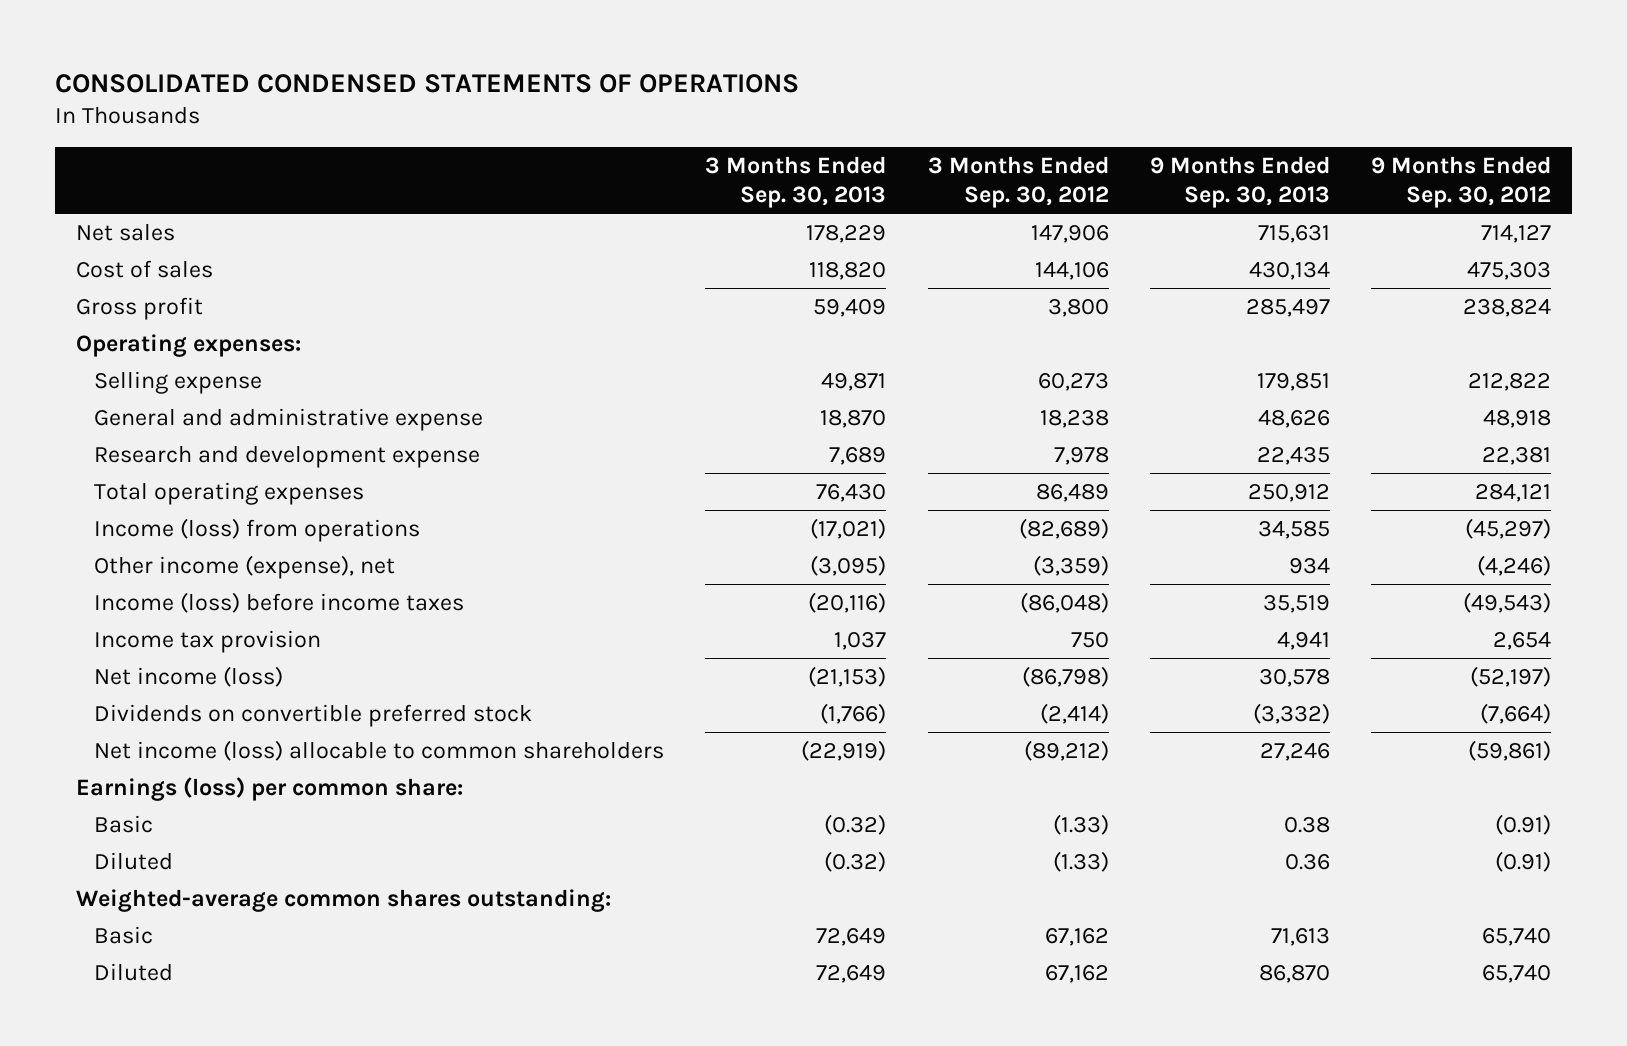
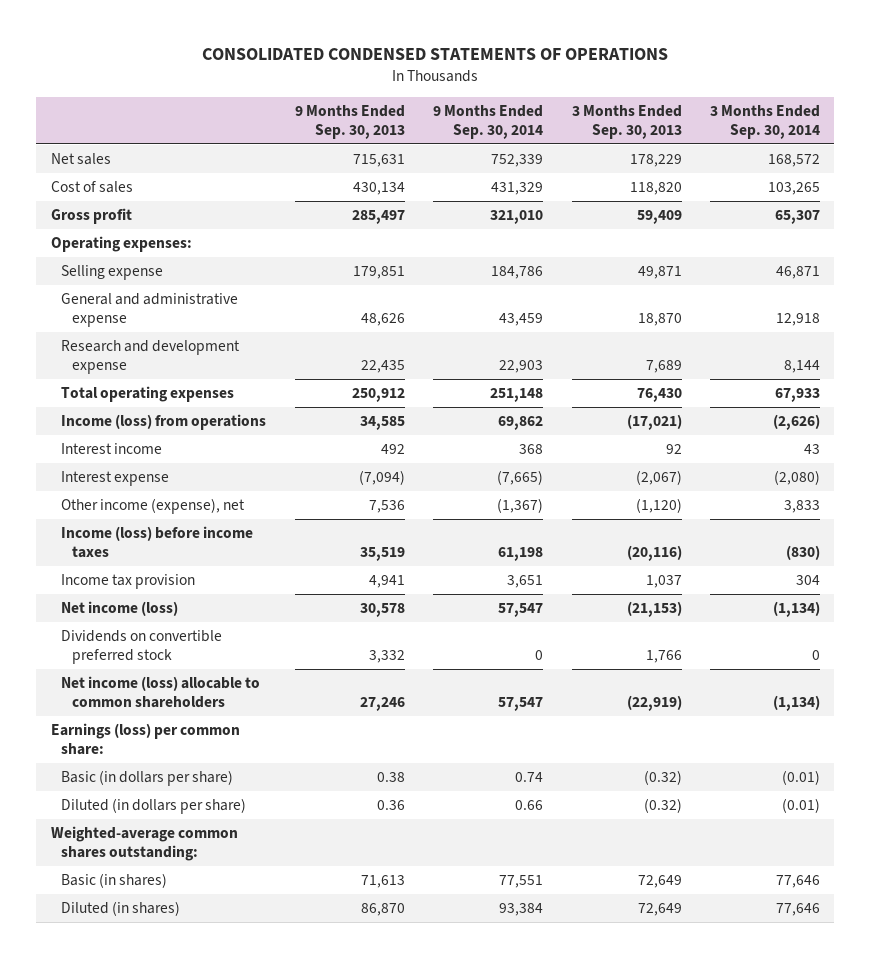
[927,156,1109,209] 3 Months Ended Sep. 30, 2012 -> none
[1371,156,1552,209] 9 Months Ended Sep. 30, 2012 -> none
none -> [433,104,544,139] 9 Months Ended Sep. 30, 2014
none -> [709,104,820,139] 3 Months Ended Sep. 30, 2014
none -> [61,442,163,454] Interest income
none -> [61,470,170,486] Interest expense
[810,555,887,577] (3,095) -> [635,497,682,513] (1,120)
[1289,558,1331,575] 934 -> [368,499,405,513] 7,536
[820,703,887,725] (1,766) -> [645,650,682,664] 1,766
[1253,703,1331,725] (3,332) -> [368,650,405,664] 3,332
[94,815,154,834] Basic -> [61,769,234,786] Basic (in dollars per share)
[94,852,174,871] Diluted -> [61,797,247,814] Diluted (in dollars per share)
[94,926,154,945] Basic -> [61,872,168,888] Basic (in shares)
[94,963,174,982] Diluted -> [61,900,181,916] Diluted (in shares)

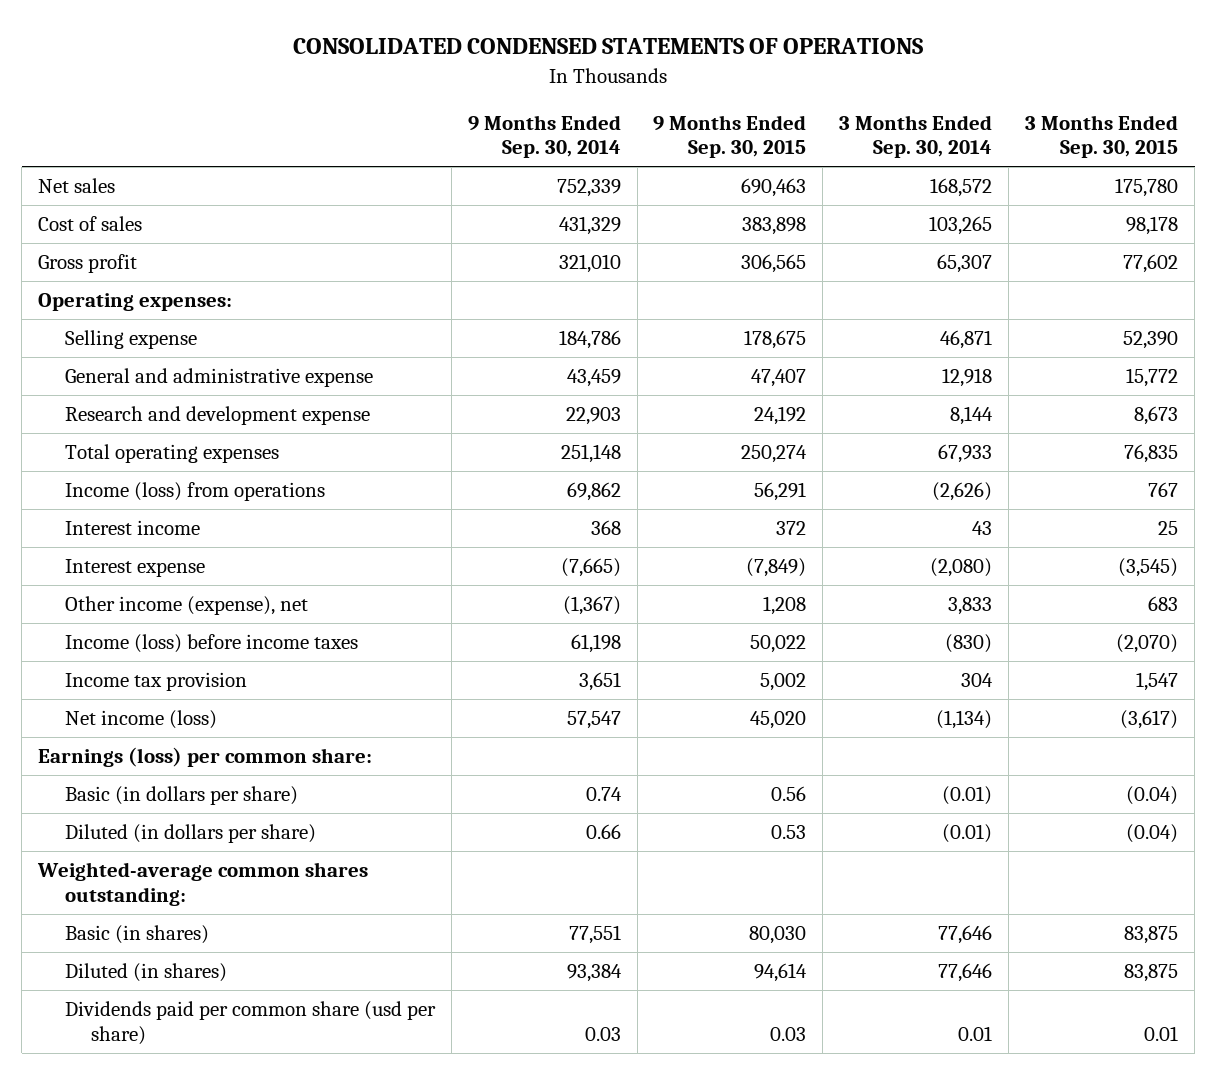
[294,104,405,139] 9 Months Ended Sep. 30, 2013 -> none
[571,104,682,139] 3 Months Ended Sep. 30, 2013 -> none
none -> [653,114,807,159] 9 Months Ended Sep. 30, 2015
none -> [1025,114,1179,159] 3 Months Ended Sep. 30, 2015
[61,629,223,665] Dividends on convertible preferred stock -> none
[61,675,261,709] Net income (loss) allocable to common shareholders -> none
none -> [64,1001,436,1045] Dividends paid per common share (usd per share)

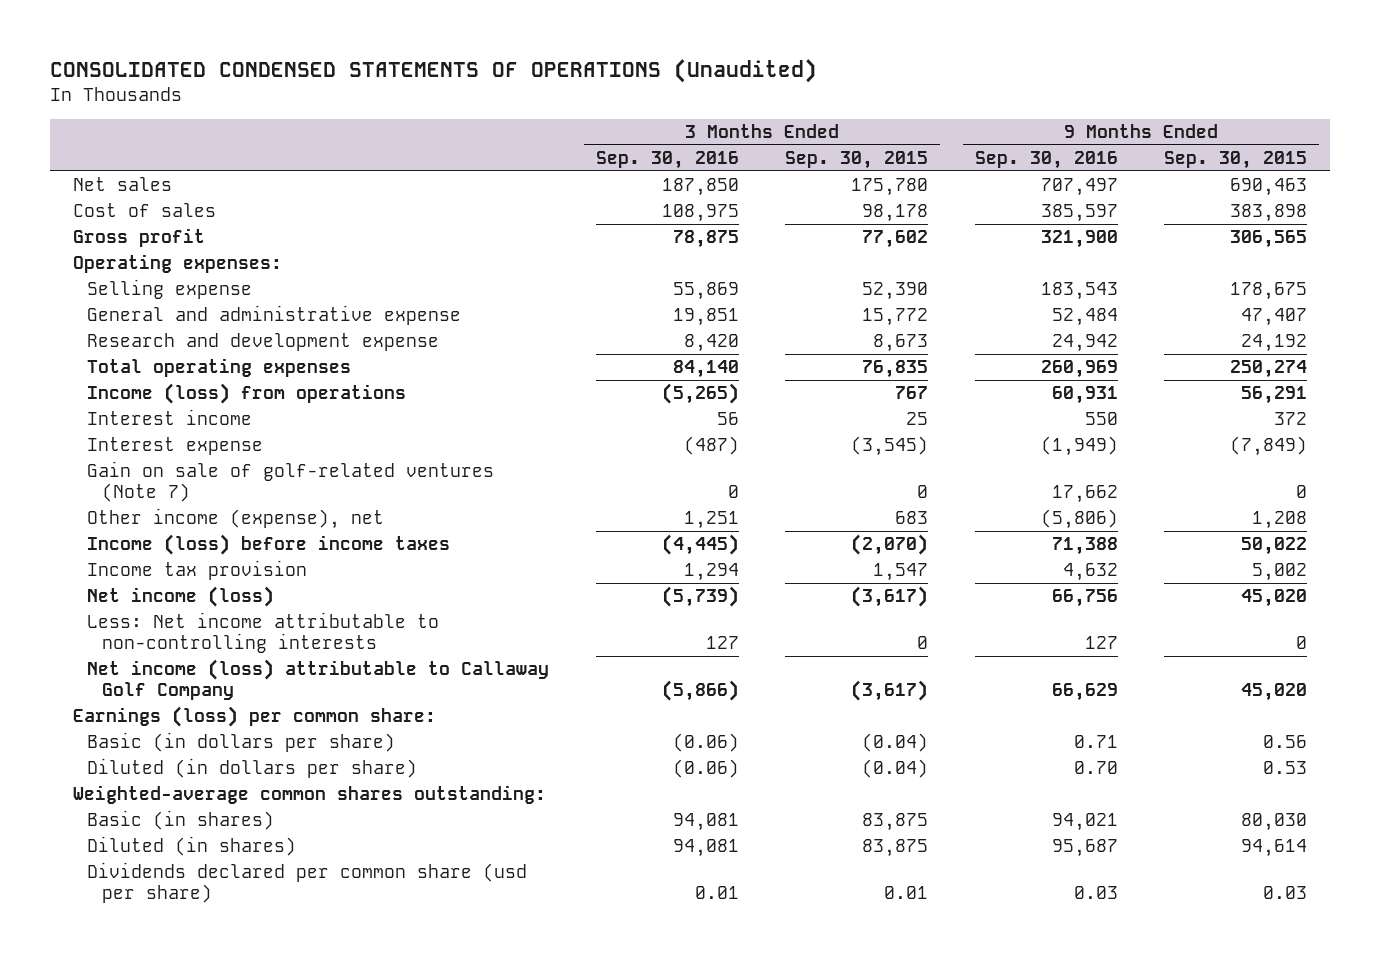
[293,38,924,55] CONSOLIDATED CONDENSED STATEMENTS OF OPERATIONS -> [49,59,817,84] CONSOLIDATED CONDENSED STATEMENTS OF OPERATIONS (Unaudited)
[467,114,621,159] 9 Months Ended Sep. 30, 2014 -> none
[839,114,993,159] 3 Months Ended Sep. 30, 2014 -> none
none -> [595,150,739,169] Sep. 30, 2016
none -> [974,150,1118,169] Sep. 30, 2016
none -> [87,461,495,502] Gain on sale of golf-related ventures (Note 7)
none -> [87,612,440,653] Less: Net income attributable to non-controlling interests
none -> [87,659,550,700] Net income (loss) attributable to Callaway Golf Company
[64,1001,436,1045] Dividends paid per common share (usd per share) -> [87,862,528,903] Dividends declared per common share (usd per share)

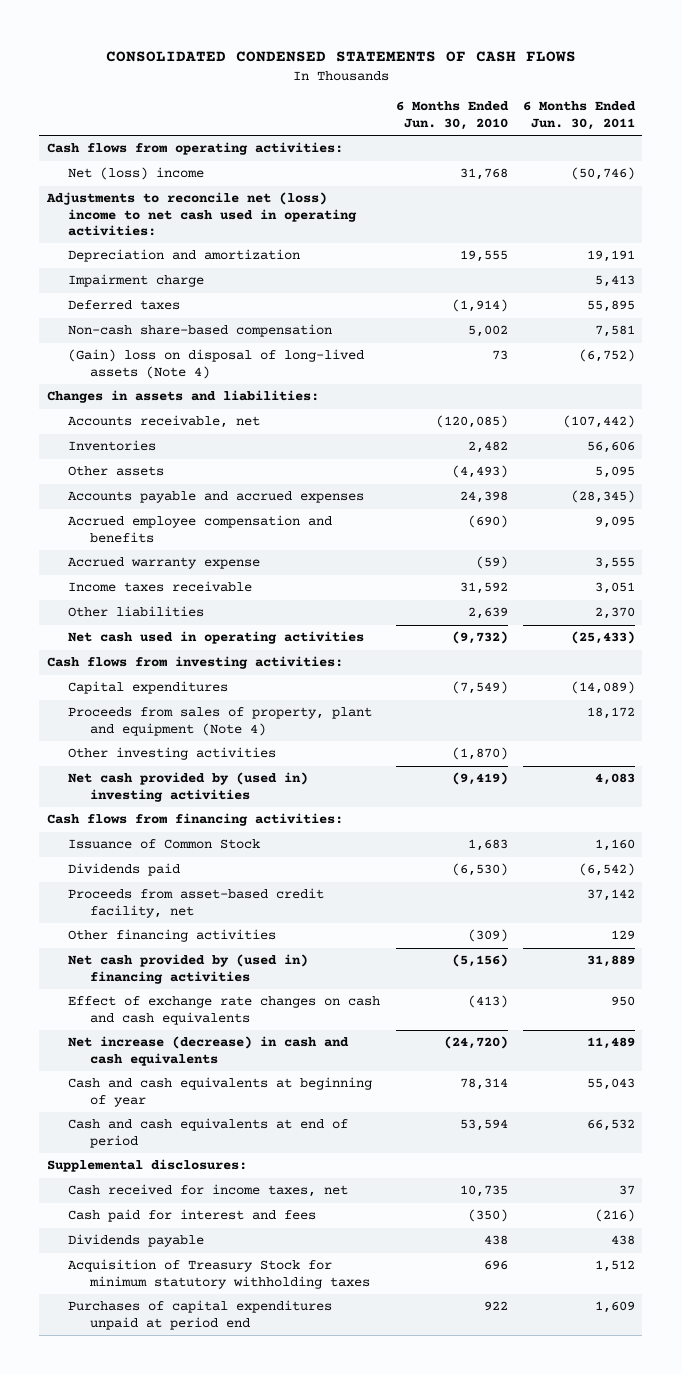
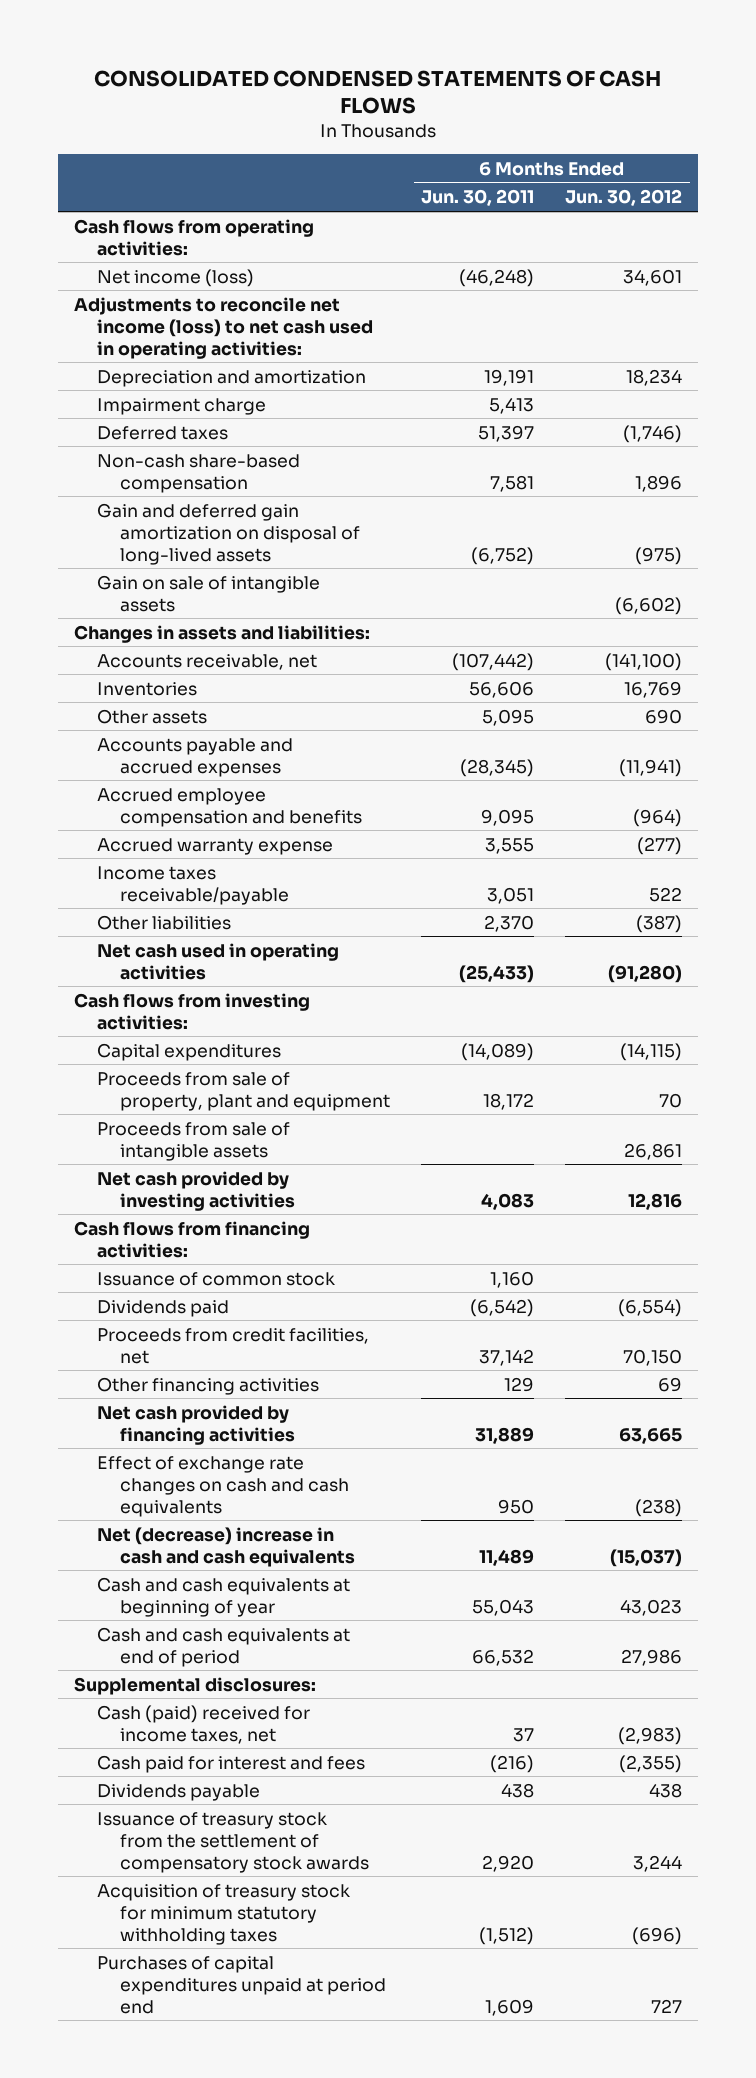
[395,101,509,130] 6 Months Ended Jun. 30, 2010 -> none
none -> [565,189,683,207] Jun. 30, 2012
[68,167,205,181] Net (loss) income -> [97,268,255,287] Net income (loss)
[570,167,635,181] (50,746) -> [459,268,535,287] (46,248)
[45,192,358,237] Adjustments to reconcile net (loss) income to net cash used in operating activities: -> [73,296,374,359] Adjustments to reconcile net income (loss) to net cash used in operating activities:
[586,300,635,313] 55,895 -> [478,424,535,442] 51,397
[68,349,365,379] (Gain) loss on disposal of long-lived assets (Note 4) -> [97,502,361,565] Gain and deferred gain amortization on disposal of long-lived assets
none -> [97,574,321,612] Gain on sale of intangible assets
[68,581,253,593] Income taxes receivable -> [97,865,290,905] Income taxes receivable/payable
[68,747,277,761] Other investing activities -> none
[68,707,373,736] Proceeds from sales of property, plant and equipment (Note 4) -> [97,1071,391,1111] Proceeds from sale of property, plant and equipment
none -> [97,1121,291,1161] Proceeds from sale of intangible assets
[68,772,309,802] Net cash provided by (used in) investing activities -> [97,1170,296,1211] Net cash provided by investing activities
[68,839,261,850] Issuance of Common Stock -> [97,1271,336,1286] Issuance of common stock
[68,888,325,918] Proceeds from asset-based credit facility, net -> [97,1327,370,1364] Proceeds from credit facilities, net
[68,954,309,984] Net cash provided by (used in) financing activities -> [97,1404,296,1445] Net cash provided by financing activities
[68,1036,350,1066] Net increase (decrease) in cash and cash equivalents -> [97,1526,356,1567] Net (decrease) increase in cash and cash equivalents
[68,1184,349,1198] Cash received for income taxes, net -> [97,1704,311,1744] Cash (paid) received for income taxes, net
none -> [97,1811,370,1873] Issuance of treasury stock from the settlement of compensatory stock awards
[68,1259,371,1289] Acquisition of Treasury Stock for minimum statutory withholding taxes -> [97,1883,351,1945] Acquisition of treasury stock for minimum statutory withholding taxes
[594,1260,635,1273] 1,512 -> [479,1926,535,1945] (1,512)

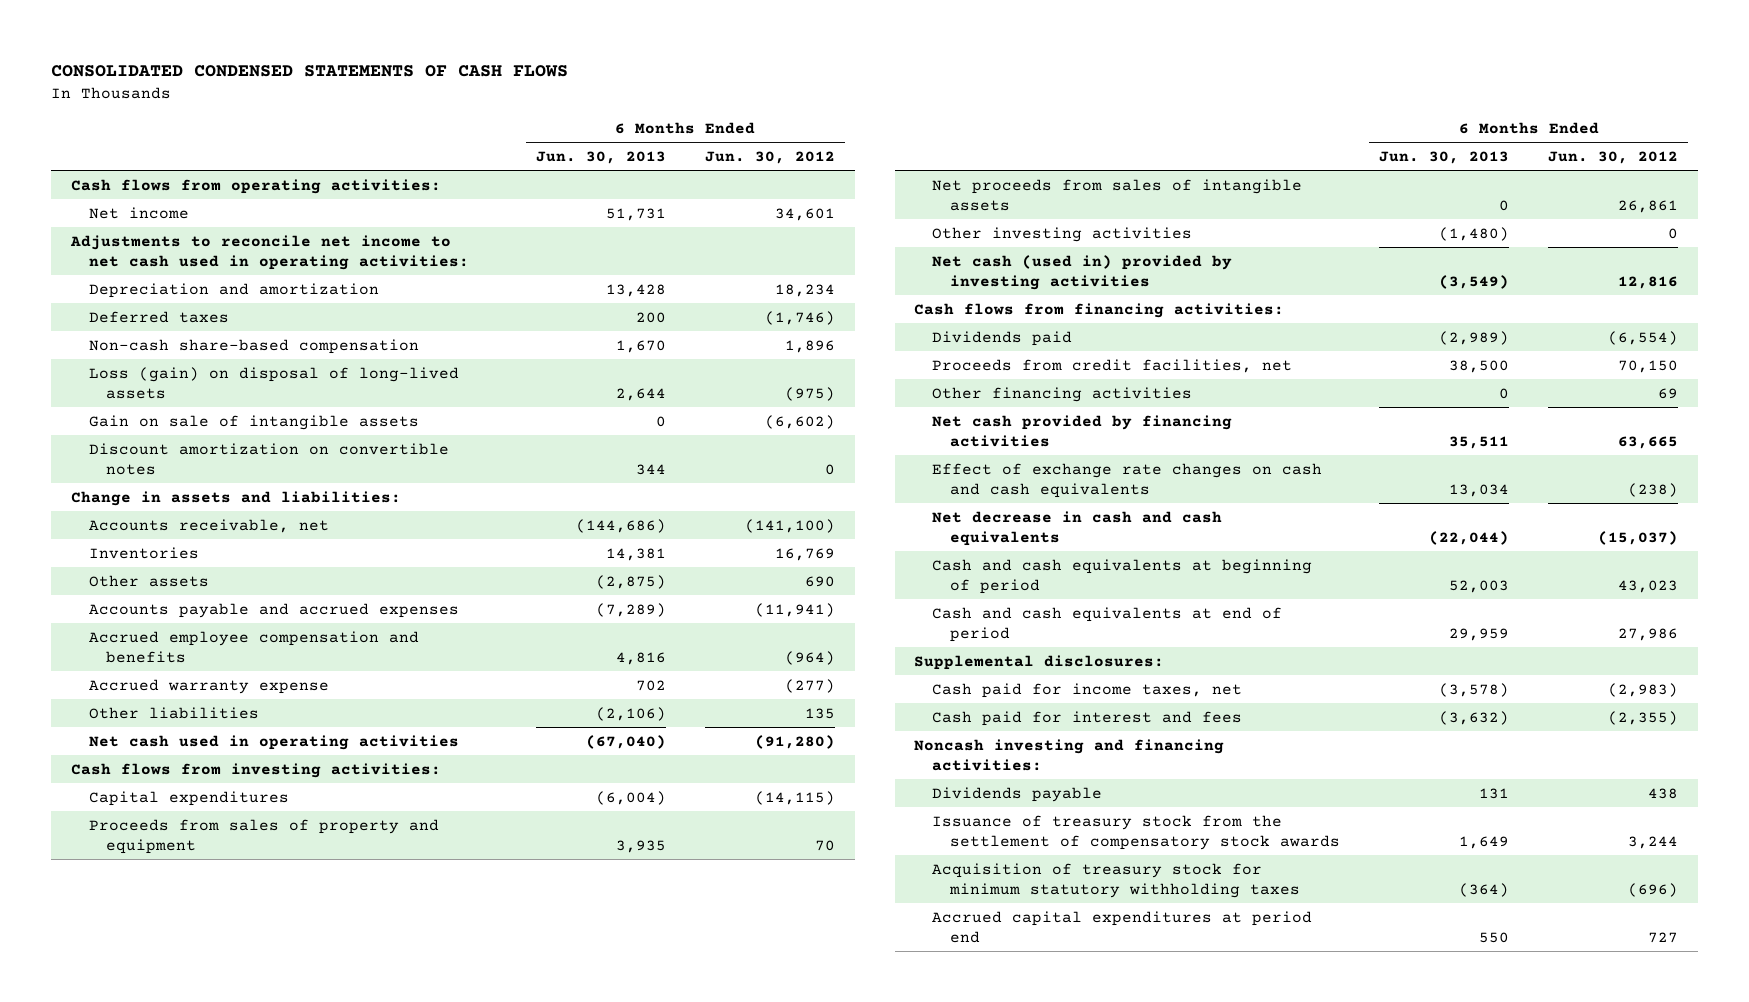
[421,189,535,207] Jun. 30, 2011 -> none
none -> [535,150,666,164] Jun. 30, 2013
[97,268,255,287] Net income (loss) -> [88,206,189,219] Net income
[73,296,374,359] Adjustments to reconcile net income (loss) to net cash used in operating activities: -> [70,234,469,270] Adjustments to reconcile net income to net cash used in operating activities:
[97,397,267,415] Impairment charge -> none
[97,502,361,565] Gain and deferred gain amortization on disposal of long-lived assets -> [88,366,459,399] Loss (gain) on disposal of long-lived assets
none -> [88,442,449,475] Discount amortization on convertible notes
[73,624,370,643] Changes in assets and liabilities: -> [71,490,402,506] Change in assets and liabilities:
[97,865,290,905] Income taxes receivable/payable -> none
[636,914,683,933] (387) -> [804,707,835,719] 135
[97,1071,391,1111] Proceeds from sale of property, plant and equipment -> [88,818,439,854] Proceeds from sales of property and equipment
[97,1121,291,1161] Proceeds from sale of intangible assets -> [932,178,1303,211] Net proceeds from sales of intangible assets
none -> [932,226,1193,242] Other investing activities
[97,1170,296,1211] Net cash provided by investing activities -> [932,254,1233,290] Net cash (used in) provided by investing activities
[97,1271,336,1286] Issuance of common stock -> none
[97,1526,356,1567] Net (decrease) increase in cash and cash equivalents -> [932,510,1223,546] Net decrease in cash and cash equivalents
[97,1576,351,1617] Cash and cash equivalents at beginning of year -> [932,558,1313,594] Cash and cash equivalents at beginning of period
[97,1704,311,1744] Cash (paid) received for income taxes, net -> [932,682,1243,698] Cash paid for income taxes, net
none -> [914,738,1225,771] Noncash investing and financing activities:
[97,1955,387,2014] Purchases of capital expenditures unpaid at period end -> [932,910,1313,943] Accrued capital expenditures at period end

